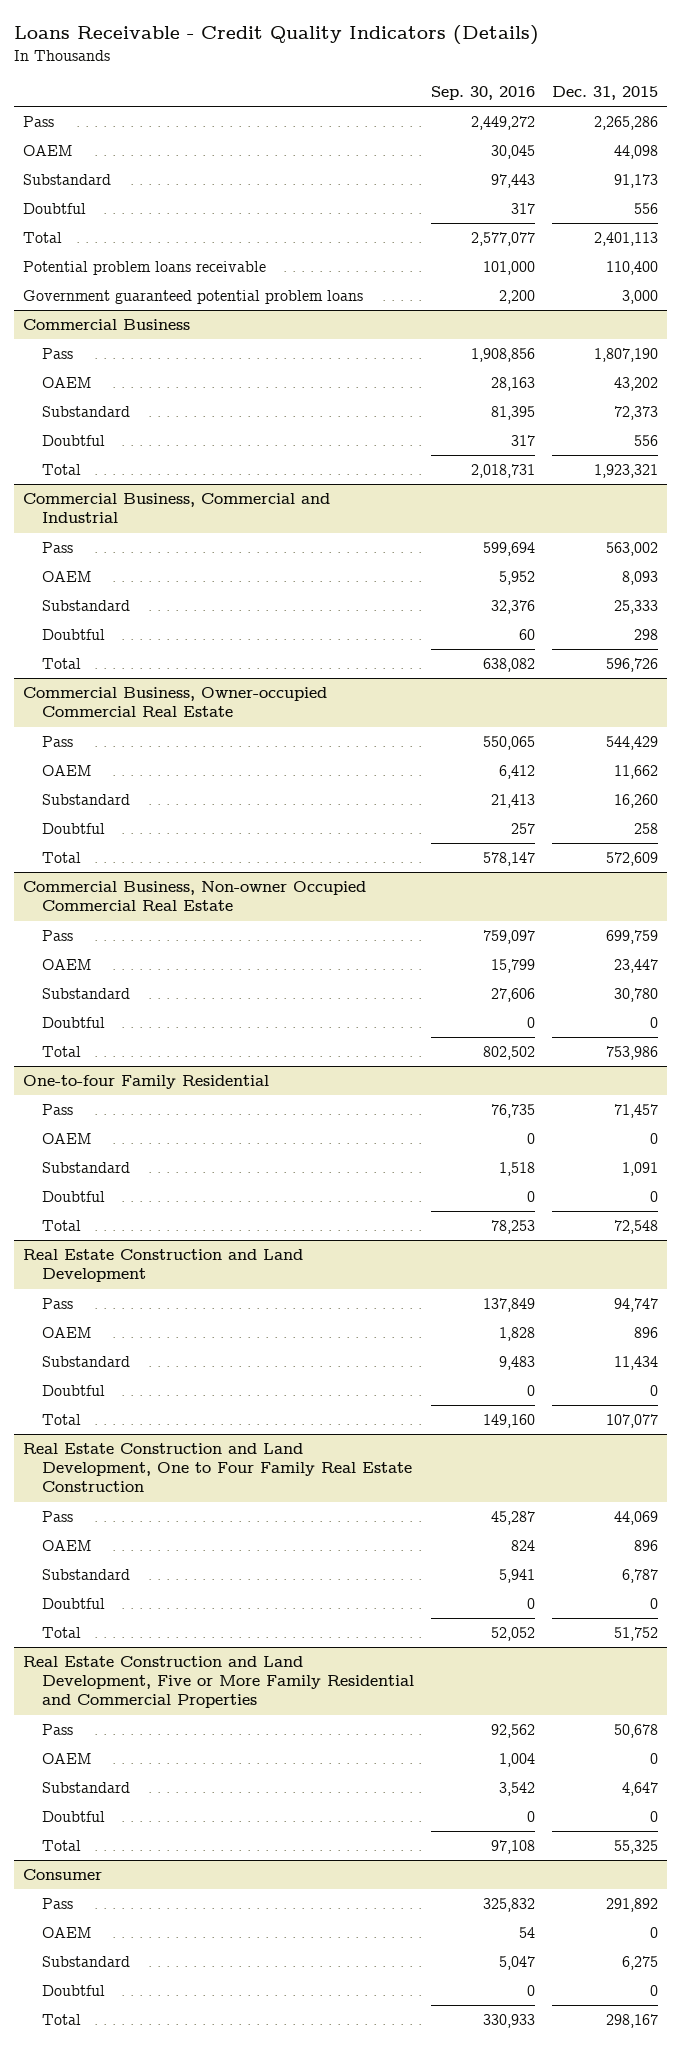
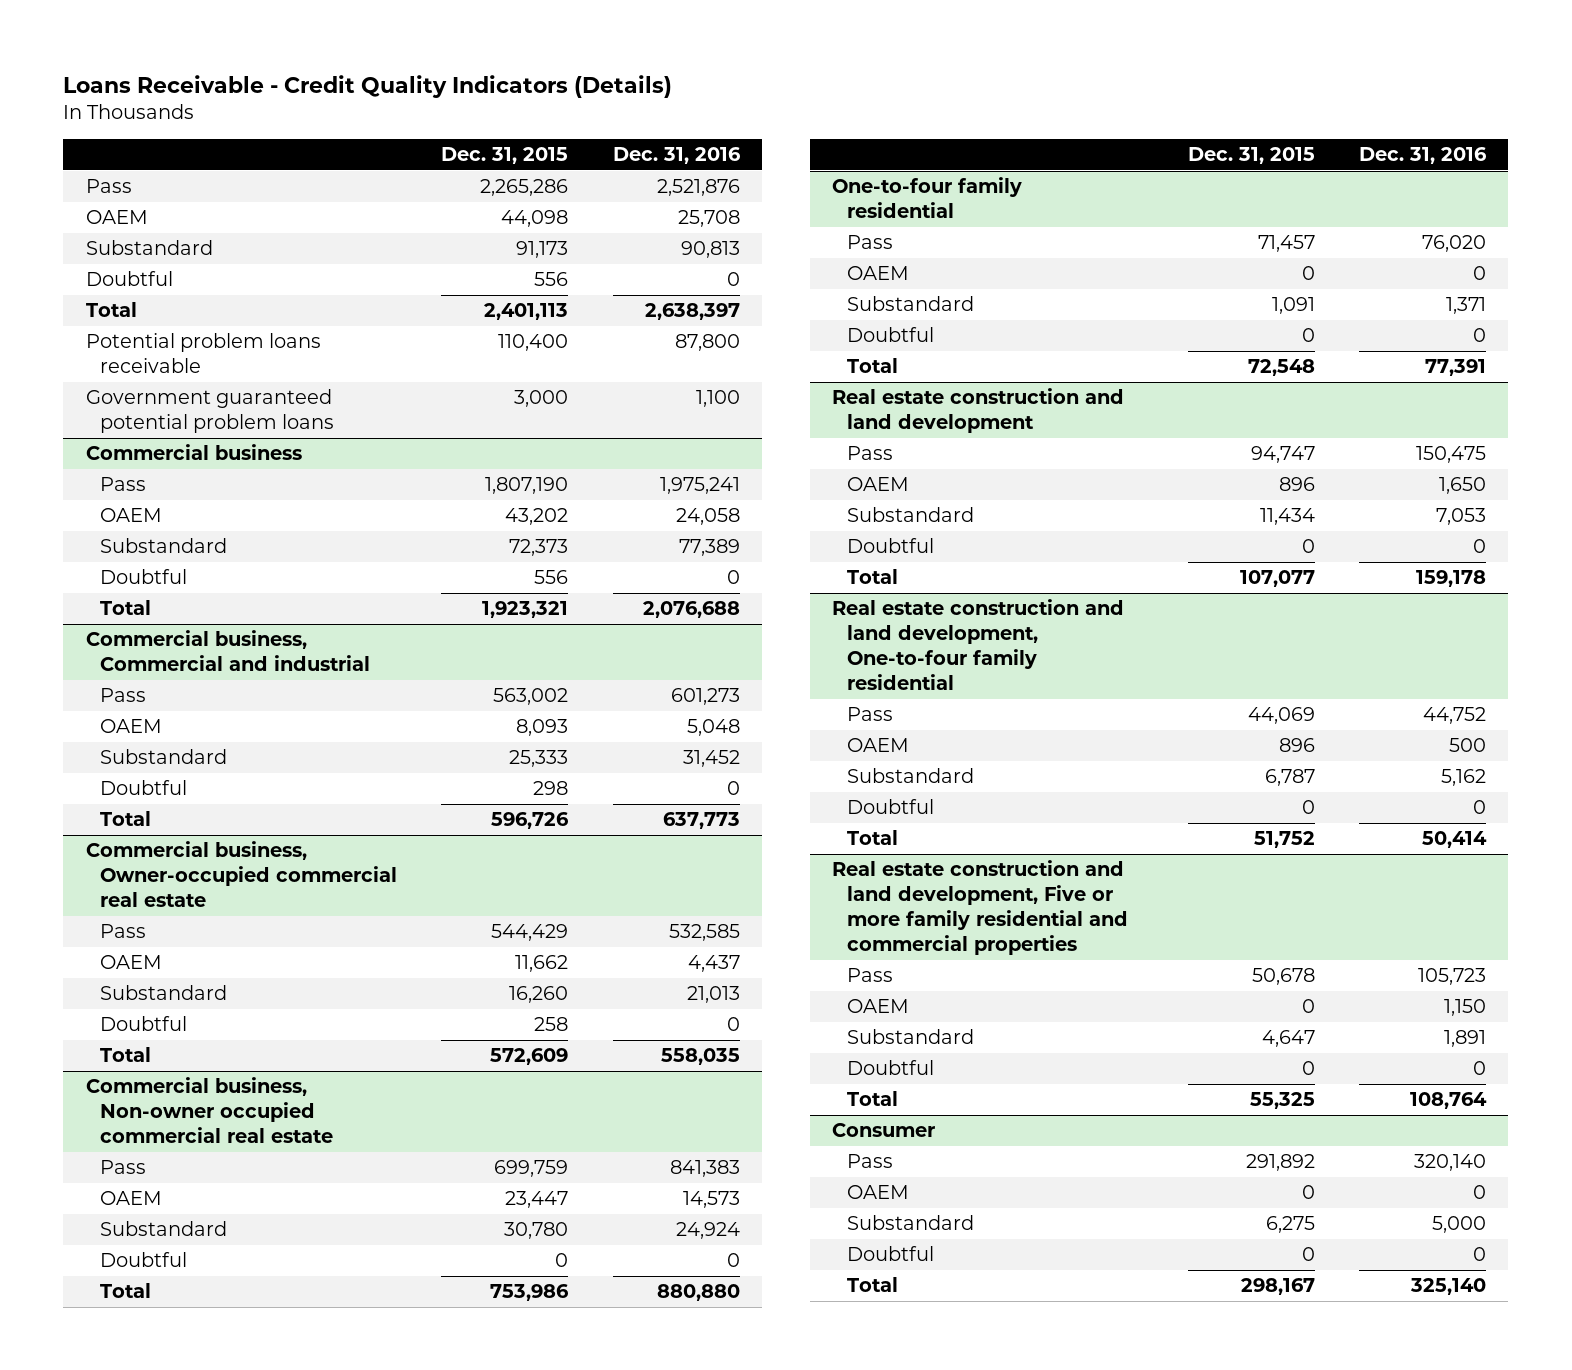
[430,85,535,100] Sep. 30, 2016 -> none
none -> [612,146,741,164] Dec. 31, 2016
[23,319,191,331] Commercial Business -> [85,444,302,461] Commercial business
[23,493,331,524] Commercial Business, Commercial and Industrial -> [85,630,370,672] Commercial business, Commercial and industrial
[23,687,328,718] Commercial Business, Owner-occupied Commercial Real Estate -> [85,841,397,908] Commercial business, Owner-occupied commercial real estate
[23,881,367,912] Commercial Business, Non-owner Occupied Commercial Real Estate -> [85,1077,333,1144] Commercial business, Non-owner occupied commercial real estate
[23,1075,270,1090] One-to-four Family Residential -> [832,177,1023,219] One-to-four family residential
[23,1249,304,1283] Real Estate Construction and Land Development -> [832,388,1125,434] Real estate construction and land development
[23,1443,412,1493] Real Estate Construction and Land Development, One to Four Family Real Estate Construction -> [832,599,1125,691] Real estate construction and land development, One-to-four family residential
[23,1656,414,1709] Real Estate Construction and Land Development, Five or More Family Residential and Commercial Properties -> [832,860,1128,956] Real estate construction and land development, Five or more family residential and commercial properties

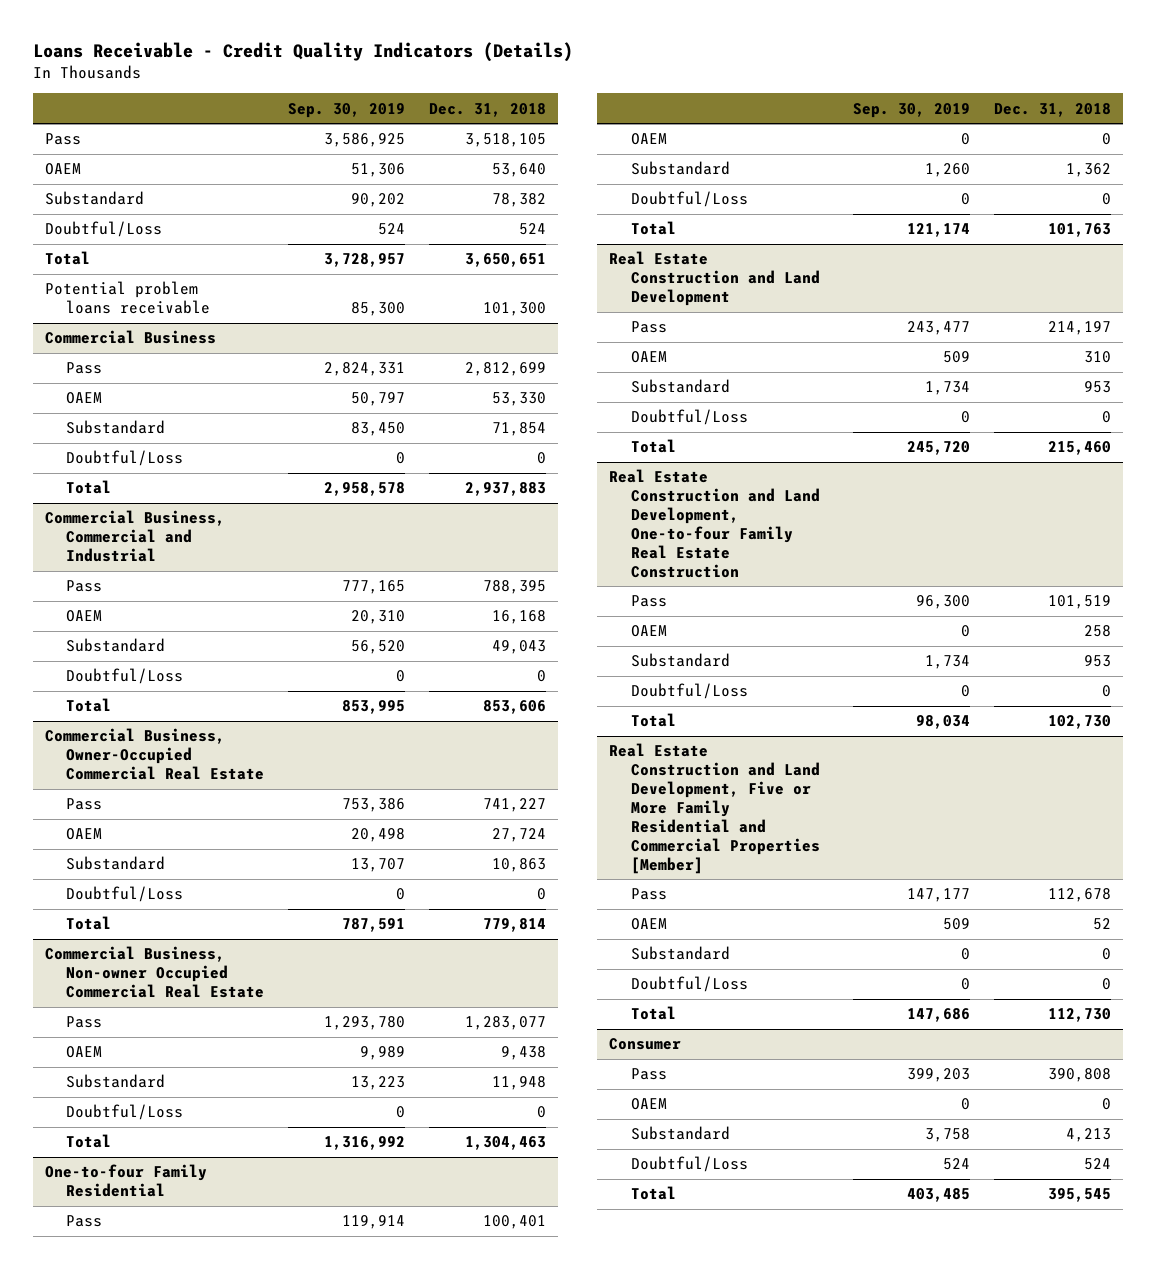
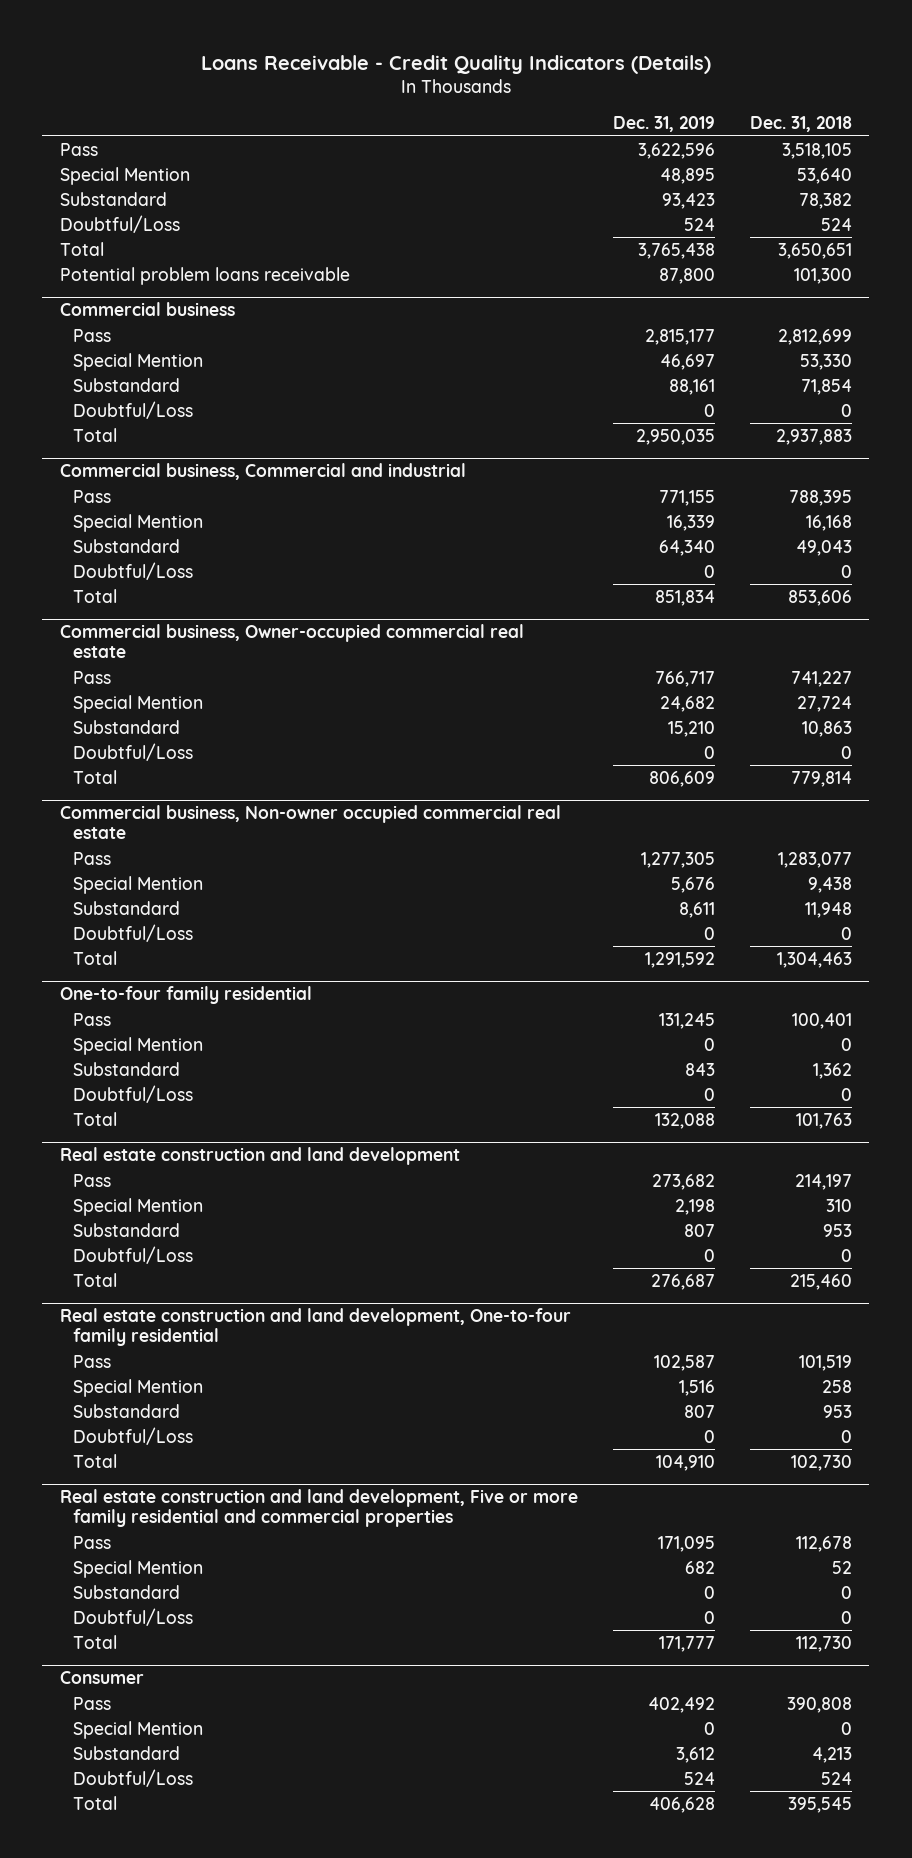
[288,102,406,118] Sep. 30, 2019 -> none
none -> [612,116,715,133] Dec. 31, 2019
[44,163,81,176] OAEM -> [59,166,190,185] Special Mention
[44,330,216,345] Commercial Business -> [59,302,235,317] Commercial business
[66,392,103,405] OAEM -> [73,352,204,371] Special Mention
[44,510,225,563] Commercial Business, Commercial and Industrial -> [59,463,466,481] Commercial business, Commercial and industrial
[66,610,103,623] OAEM -> [73,513,204,532] Special Mention
[44,728,265,781] Commercial Business, Owner-Occupied Commercial Real Estate -> [59,624,524,659] Commercial business, Owner-occupied commercial real estate
[66,828,103,841] OAEM -> [73,694,204,713] Special Mention
[44,946,265,999] Commercial Business, Non-owner Occupied Commercial Real Estate -> [59,805,561,840] Commercial business, Non-owner occupied commercial real estate
[66,1046,103,1059] OAEM -> [73,875,204,894] Special Mention
[44,1164,207,1198] One-to-four Family Residential -> [59,986,312,1005] One-to-four family residential
[630,133,667,146] OAEM -> [73,1036,204,1055] Special Mention
[609,251,820,307] Real Estate Construction and Land Development -> [59,1147,460,1166] Real estate construction and land development
[630,351,667,364] OAEM -> [73,1197,204,1216] Special Mention
[609,469,820,578] Real Estate Construction and Land Development, One-to-four Family Real Estate Construction -> [59,1308,571,1347] Real estate construction and land development, One-to-four family residential
[630,625,667,638] OAEM -> [73,1378,204,1397] Special Mention
[609,743,820,874] Real Estate Construction and Land Development, Five or More Family Residential and Commercial Properties [Member] -> [59,1489,578,1528] Real estate construction and land development, Five or more family residential and commercial properties
[630,918,667,931] OAEM -> [73,1559,204,1578] Special Mention
[630,1098,667,1111] OAEM -> [73,1720,204,1739] Special Mention

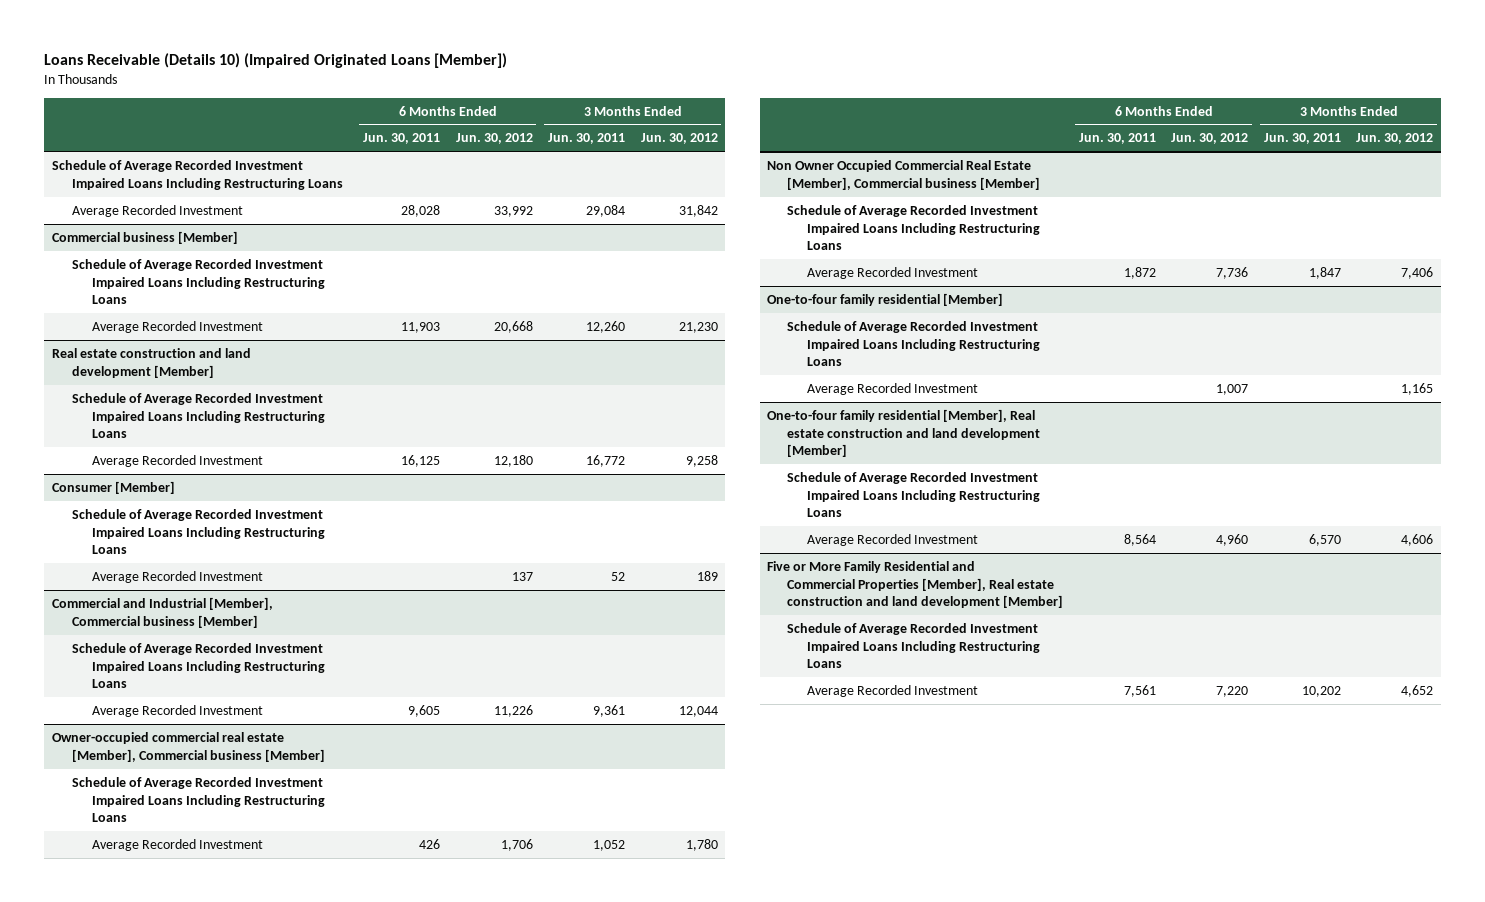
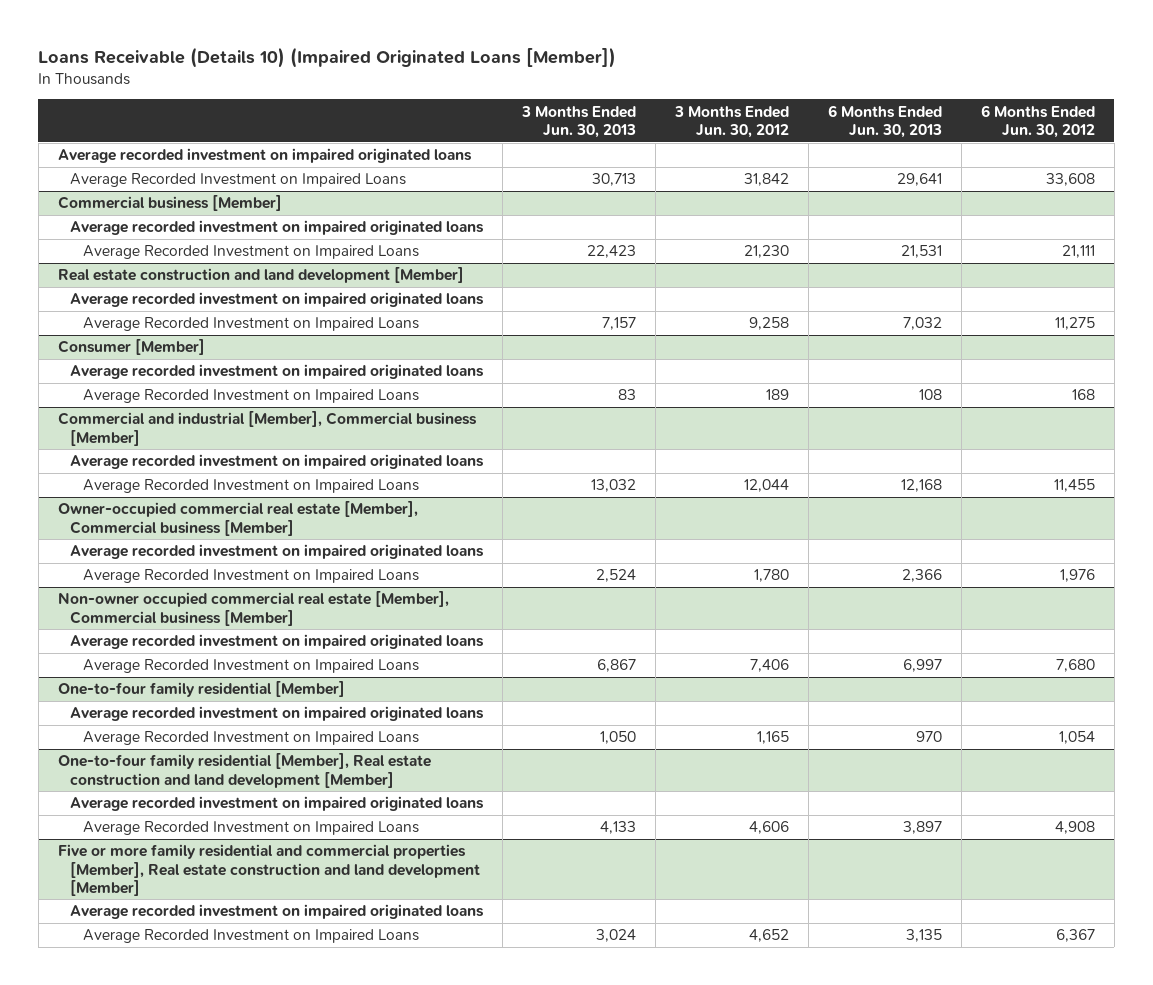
[363,133,441,145] Jun. 30, 2011 -> none
[548,133,626,145] Jun. 30, 2011 -> none
none -> [521,105,637,138] 3 Months Ended Jun. 30, 2013
none -> [828,104,943,138] 6 Months Ended Jun. 30, 2013
[51,159,343,190] Schedule of Average Recorded Investment Impaired Loans Including Restructuring Loans -> [57,148,472,164] Average recorded investment on impaired originated loans
[71,204,243,217] Average Recorded Investment -> [70,173,407,188] Average Recorded Investment on Impaired Loans
[493,205,533,217] 33,992 -> [1045,173,1095,187] 33,608
[71,258,325,305] Schedule of Average Recorded Investment Impaired Loans Including Restructuring Loans -> [70,220,485,236] Average recorded investment on impaired originated loans
[91,320,263,333] Average Recorded Investment -> [83,245,420,260] Average Recorded Investment on Impaired Loans
[493,320,533,333] 20,668 -> [1061,245,1095,259] 21,111
[71,392,325,439] Schedule of Average Recorded Investment Impaired Loans Including Restructuring Loans -> [70,292,485,308] Average recorded investment on impaired originated loans
[91,454,263,467] Average Recorded Investment -> [83,317,420,332] Average Recorded Investment on Impaired Loans
[493,454,533,467] 12,180 -> [1054,317,1095,331] 11,275
[71,508,325,555] Schedule of Average Recorded Investment Impaired Loans Including Restructuring Loans -> [70,364,485,380] Average recorded investment on impaired originated loans
[91,570,263,583] Average Recorded Investment -> [83,389,420,404] Average Recorded Investment on Impaired Loans
[511,571,533,581] 137 -> [1071,389,1095,401] 168
[51,596,273,628] Commercial and Industrial [Member], Commercial business [Member] -> [57,411,477,446] Commercial and industrial [Member], Commercial business [Member]
[71,642,325,689] Schedule of Average Recorded Investment Impaired Loans Including Restructuring Loans -> [70,454,485,470] Average recorded investment on impaired originated loans
[91,704,263,717] Average Recorded Investment -> [83,479,420,494] Average Recorded Investment on Impaired Loans
[493,704,533,717] 11,226 -> [1053,479,1095,493] 11,455
[71,776,325,823] Schedule of Average Recorded Investment Impaired Loans Including Restructuring Loans -> [70,544,485,560] Average recorded investment on impaired originated loans
[91,838,263,851] Average Recorded Investment -> [83,569,420,584] Average Recorded Investment on Impaired Loans
[500,838,533,851] 1,706 -> [1059,569,1095,583] 1,976
[767,159,1041,190] Non Owner Occupied Commercial Real Estate [Member], Commercial business [Member] -> [57,591,449,626] Non-owner occupied commercial real estate [Member], Commercial business [Member]
[787,204,1041,251] Schedule of Average Recorded Investment Impaired Loans Including Restructuring Loans -> [70,634,485,650] Average recorded investment on impaired originated loans
[807,266,979,279] Average Recorded Investment -> [83,659,420,674] Average Recorded Investment on Impaired Loans
[1216,266,1249,279] 7,736 -> [1055,659,1095,673] 7,680
[787,320,1041,367] Schedule of Average Recorded Investment Impaired Loans Including Restructuring Loans -> [70,706,485,722] Average recorded investment on impaired originated loans
[807,382,979,395] Average Recorded Investment -> [83,731,420,746] Average Recorded Investment on Impaired Loans
[1216,383,1249,395] 1,007 -> [1058,731,1095,745] 1,054
[787,471,1041,518] Schedule of Average Recorded Investment Impaired Loans Including Restructuring Loans -> [70,796,485,812] Average recorded investment on impaired originated loans
[807,533,979,546] Average Recorded Investment -> [83,821,420,836] Average Recorded Investment on Impaired Loans
[1216,533,1249,546] 4,960 -> [1054,821,1095,835] 4,908
[767,560,1064,609] Five or More Family Residential and Commercial Properties [Member], Real estate construction and land development [Member] -> [57,844,481,896] Five or more family residential and commercial properties [Member], Real estate construction and land development [Member]
[787,622,1041,669] Schedule of Average Recorded Investment Impaired Loans Including Restructuring Loans -> [70,904,485,920] Average recorded investment on impaired originated loans
[807,684,979,697] Average Recorded Investment -> [83,929,420,944] Average Recorded Investment on Impaired Loans
[1216,685,1249,697] 7,220 -> [1055,929,1095,943] 6,367

